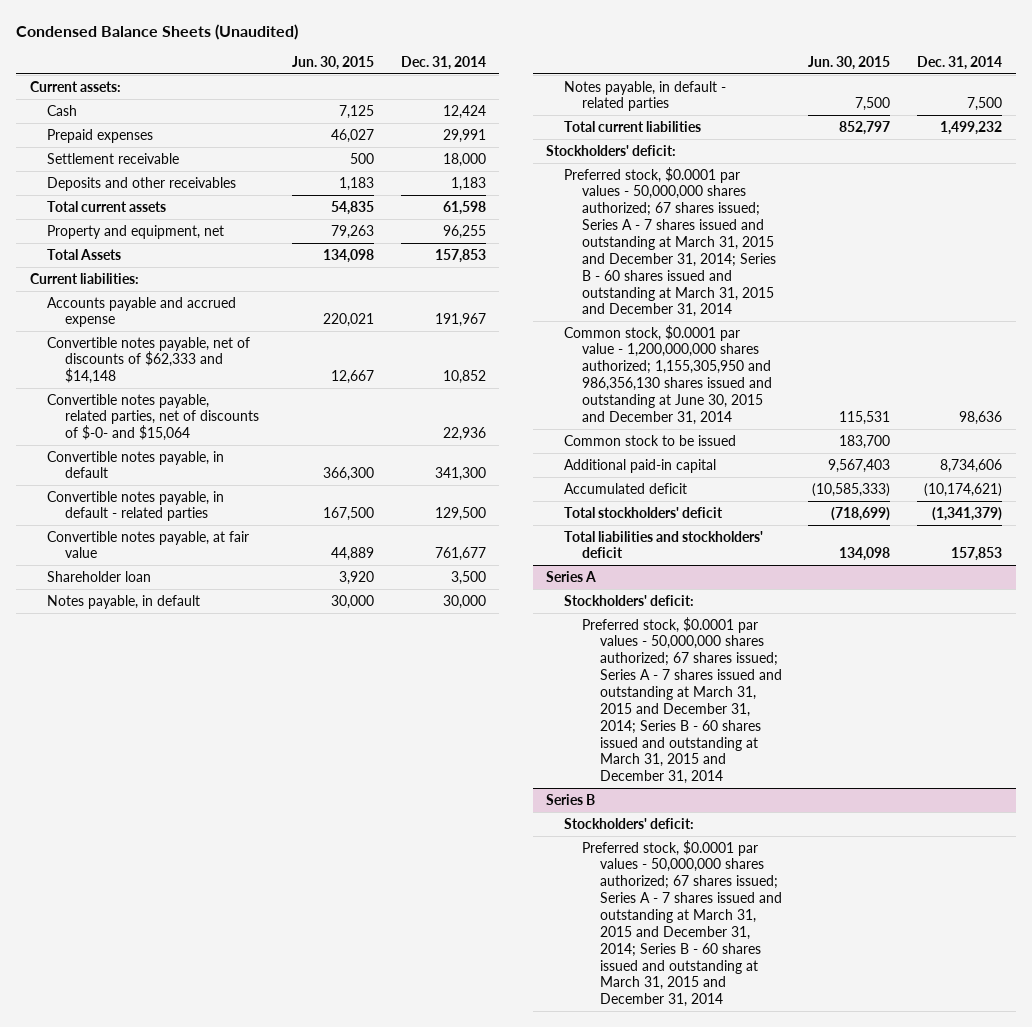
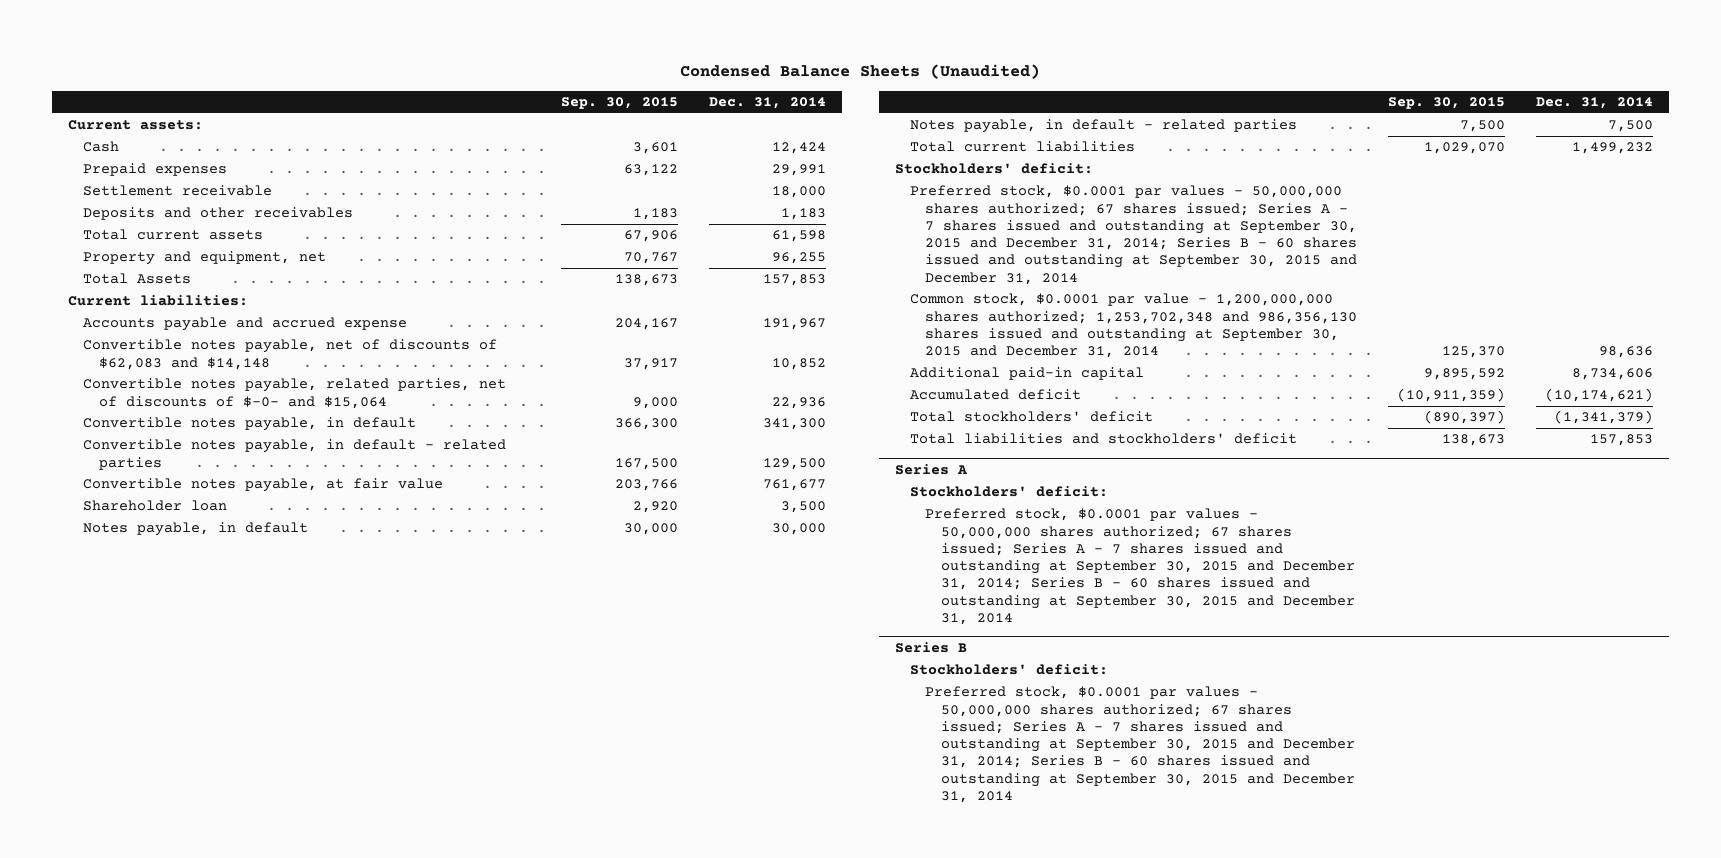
[292,55,375,70] Jun. 30, 2015 -> none
none -> [561,96,679,109] Sep. 30, 2015
[47,336,251,385] Convertible notes payable, net of discounts of $62,333 and $14,148 -> [83,339,498,370] Convertible notes payable, net of discounts of $62,083 and $14,148
[563,434,736,446] Common stock to be issued -> none
[563,166,776,318] Preferred stock, $0.0001 par values - 50,000,000 shares authorized; 67 shares issued; Series A - 7 shares issued and outstanding at March 31, 2015 and December 31, 2014; Series B - 60 shares issued and outstanding at March 31, 2015 and December 31, 2014 -> [909,185,1358,285] Preferred stock, $0.0001 par values - 50,000,000 shares authorized; 67 shares issued; Series A - 7 shares issued and outstanding at September 30, 2015 and December 31, 2014; Series B - 60 shares issued and outstanding at September 30, 2015 and December 31, 2014
[563,324,772,425] Common stock, $0.0001 par value - 1,200,000,000 shares authorized; 1,155,305,950 and 986,356,130 shares issued and outstanding at June 30, 2015 and December 31, 2014 -> [909,293,1358,359] Common stock, $0.0001 par value - 1,200,000,000 shares authorized; 1,253,702,348 and 986,356,130 shares issued and outstanding at September 30, 2015 and December 31, 2014
[581,616,782,785] Preferred stock, $0.0001 par values - 50,000,000 shares authorized; 67 shares issued; Series A - 7 shares issued and outstanding at March 31, 2015 and December 31, 2014; Series B - 60 shares issued and outstanding at March 31, 2015 and December 31, 2014 -> [925,508,1355,625] Preferred stock, $0.0001 par values - 50,000,000 shares authorized; 67 shares issued; Series A - 7 shares issued and outstanding at September 30, 2015 and December 31, 2014; Series B - 60 shares issued and outstanding at September 30, 2015 and December 31, 2014
[581,839,782,1008] Preferred stock, $0.0001 par values - 50,000,000 shares authorized; 67 shares issued; Series A - 7 shares issued and outstanding at March 31, 2015 and December 31, 2014; Series B - 60 shares issued and outstanding at March 31, 2015 and December 31, 2014 -> [925,686,1355,803] Preferred stock, $0.0001 par values - 50,000,000 shares authorized; 67 shares issued; Series A - 7 shares issued and outstanding at September 30, 2015 and December 31, 2014; Series B - 60 shares issued and outstanding at September 30, 2015 and December 31, 2014

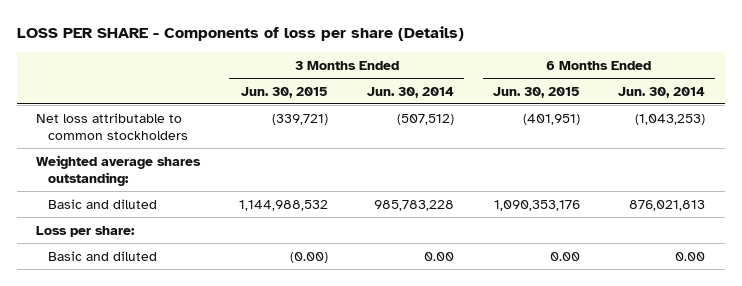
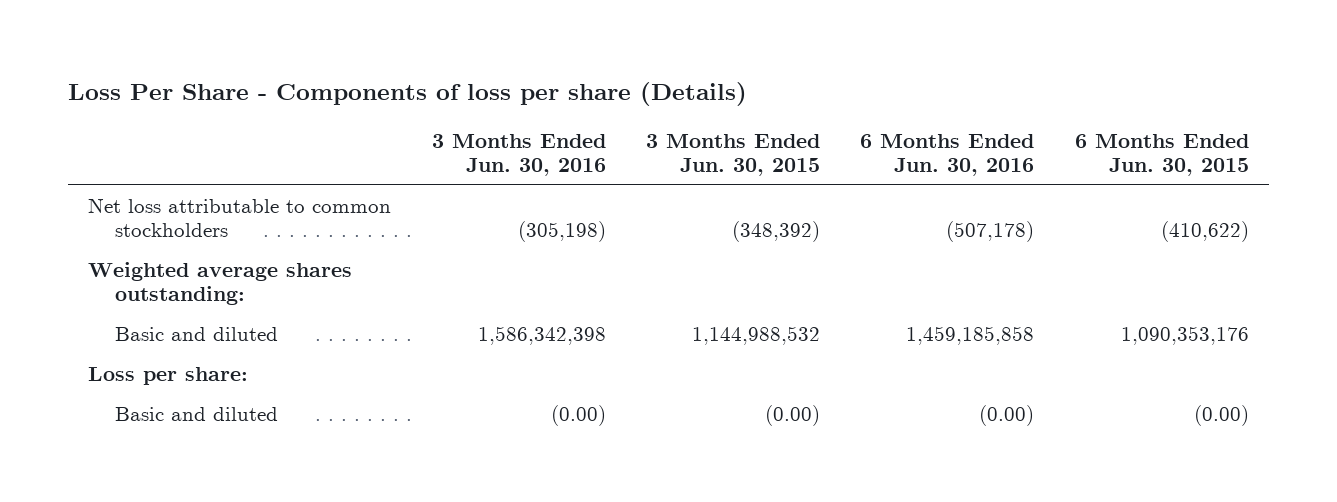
[17,26,465,42] LOSS PER SHARE - Components of loss per share (Details) -> [68,82,748,107] Loss Per Share - Components of loss per share (Details)
[366,86,454,98] Jun. 30, 2014 -> none
[618,86,706,98] Jun. 30, 2014 -> none
none -> [431,133,606,176] 3 Months Ended Jun. 30, 2016
none -> [860,133,1035,176] 6 Months Ended Jun. 30, 2016
[272,113,329,125] (339,721) -> [732,221,821,243] (348,392)
[522,113,580,125] (401,951) -> [1160,221,1249,243] (410,622)
[549,251,580,261] 0.00 -> [1193,405,1249,427] (0.00)

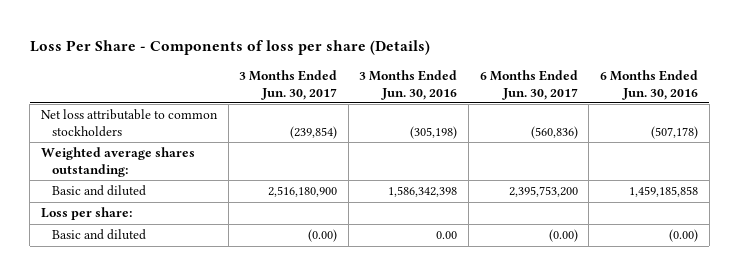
[646,133,821,176] 3 Months Ended Jun. 30, 2015 -> none
[1074,133,1249,176] 6 Months Ended Jun. 30, 2015 -> none
none -> [239,69,338,100] 3 Months Ended Jun. 30, 2017
none -> [479,69,578,100] 6 Months Ended Jun. 30, 2017
[550,405,606,427] (0.00) -> [436,231,458,240] 0.00

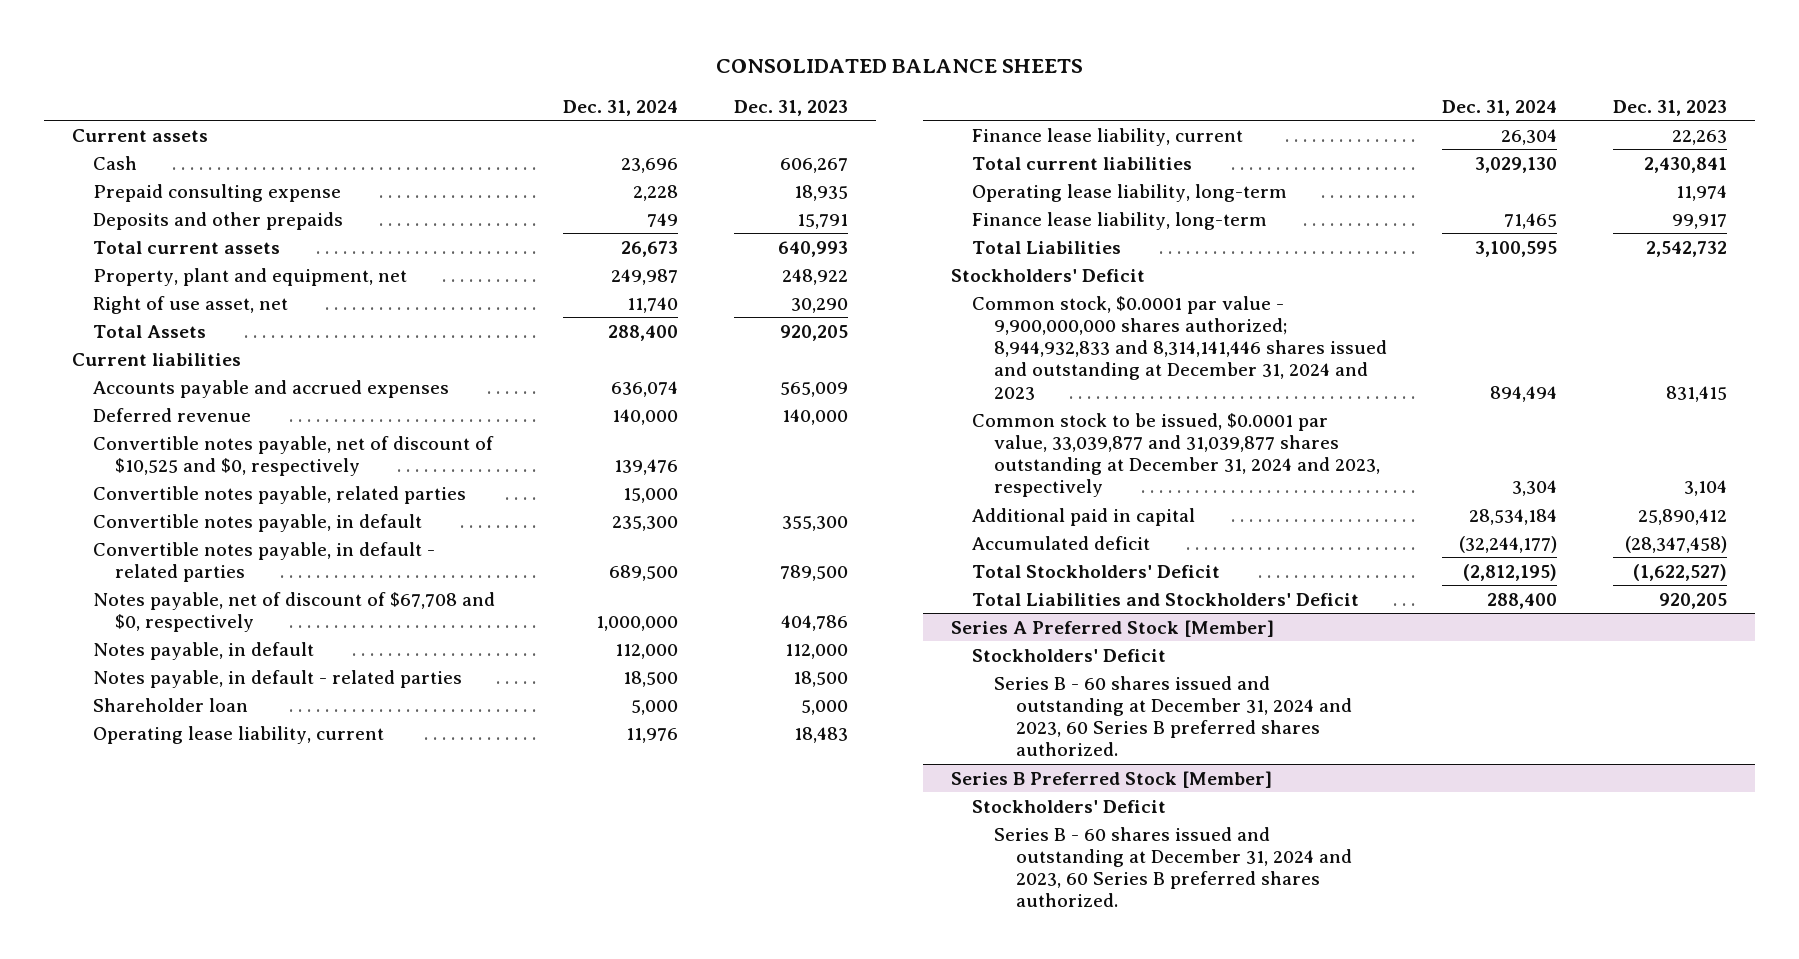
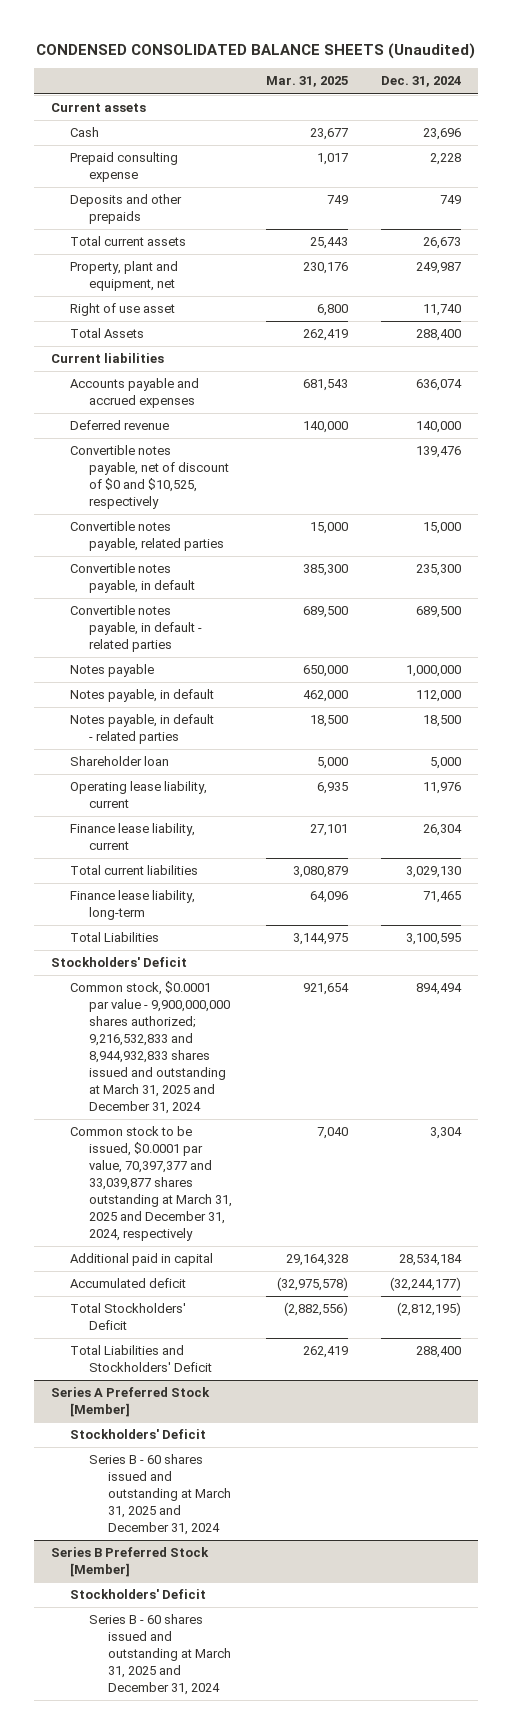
[716,59,1084,74] CONSOLIDATED BALANCE SHEETS -> [36,42,476,59] CONDENSED CONSOLIDATED BALANCE SHEETS (Unaudited)
[733,99,848,116] Dec. 31, 2023 -> none
none -> [265,76,348,88] Mar. 31, 2025
[93,295,289,314] Right of use asset, net -> [70,303,176,317] Right of use asset
[93,435,495,476] Convertible notes payable, net of discount of $10,525 and $0, respectively -> [70,445,230,510] Convertible notes payable, net of discount of $0 and $10,525, respectively
[93,591,496,632] Notes payable, net of discount of $67,708 and $0, respectively -> [70,664,155,678] Notes payable
[972,183,1288,202] Operating lease liability, long-term -> none
[972,295,1387,400] Common stock, $0.0001 par value - 9,900,000,000 shares authorized; 8,944,932,833 and 8,314,141,446 shares issued and outstanding at December 31, 2024 and 2023 -> [70,981,231,1114] Common stock, $0.0001 par value - 9,900,000,000 shares authorized; 9,216,532,833 and 8,944,932,833 shares issued and outstanding at March 31, 2025 and December 31, 2024
[972,412,1380,498] Common stock to be issued, $0.0001 par value, 33,039,877 and 31,039,877 shares outstanding at December 31, 2024 and 2023, respectively -> [70,1126,233,1241] Common stock to be issued, $0.0001 par value, 70,397,377 and 33,039,877 shares outstanding at March 31, 2025 and December 31, 2024, respectively
[993,675,1352,757] Series B - 60 shares issued and outstanding at December 31, 2024 and 2023, 60 Series B preferred shares authorized. -> [89,1454,232,1536] Series B - 60 shares issued and outstanding at March 31, 2025 and December 31, 2024
[993,826,1352,908] Series B - 60 shares issued and outstanding at December 31, 2024 and 2023, 60 Series B preferred shares authorized. -> [89,1614,232,1696] Series B - 60 shares issued and outstanding at March 31, 2025 and December 31, 2024

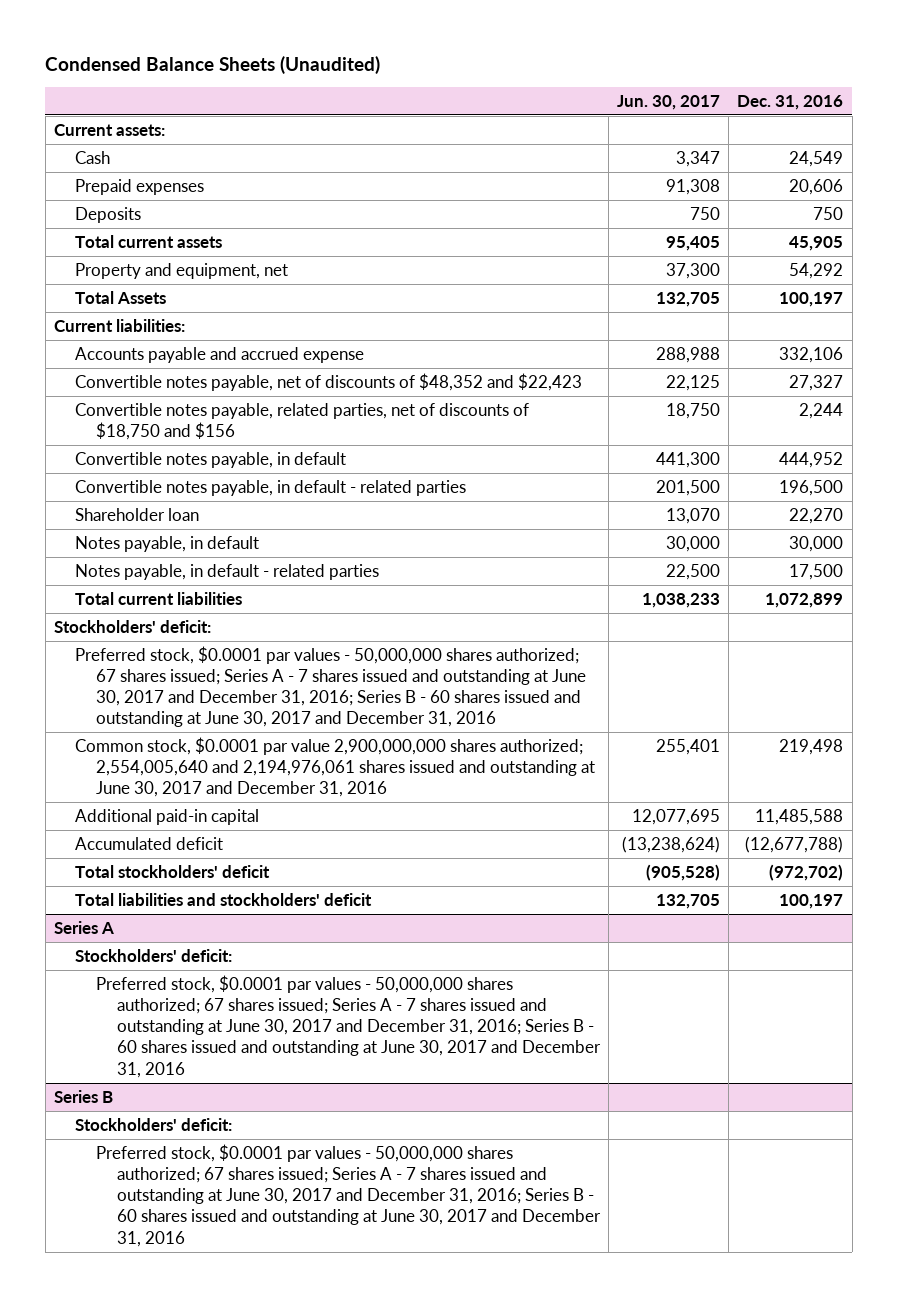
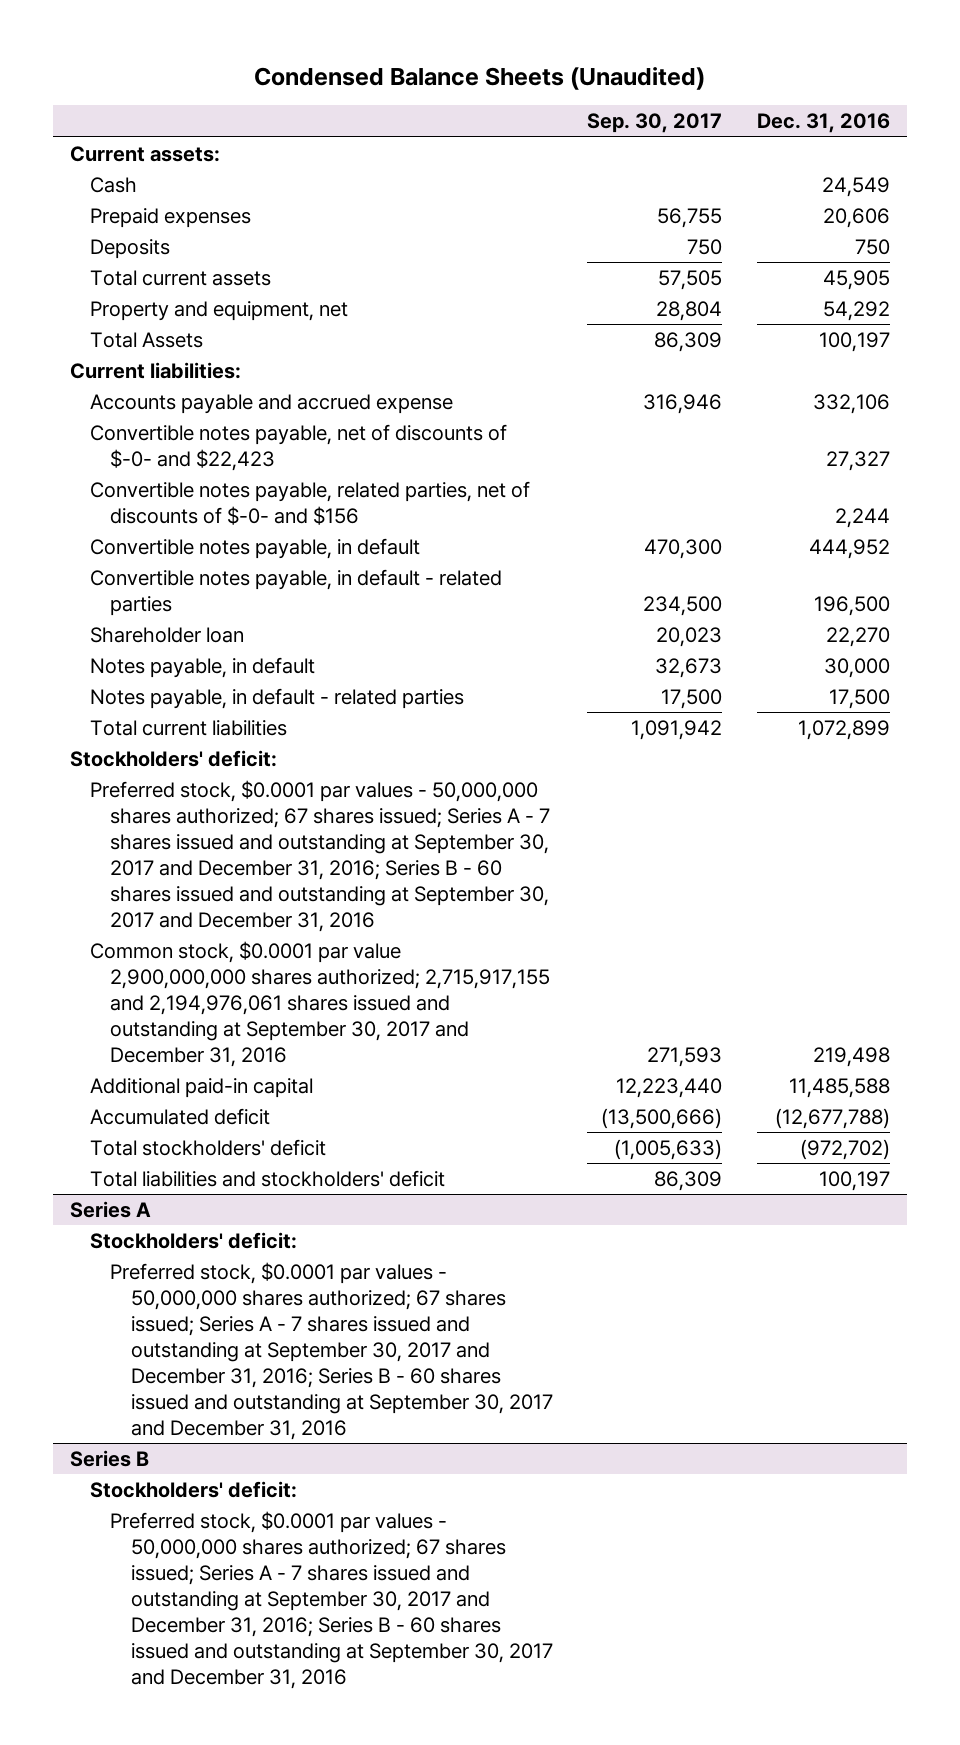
[616,94,720,110] Jun. 30, 2017 -> none
none -> [587,113,723,134] Sep. 30, 2017
[74,372,582,391] Convertible notes payable, net of discounts of $48,352 and $22,423 -> [90,424,508,471] Convertible notes payable, net of discounts of $-0- and $22,423
[74,402,529,440] Convertible notes payable, related parties, net of discounts of $18,750 and $156 -> [90,481,531,525] Convertible notes payable, related parties, net of discounts of $-0- and $156
[74,645,586,728] Preferred stock, $0.0001 par values - 50,000,000 shares authorized; 67 shares issued; Series A - 7 shares issued and outstanding at June 30, 2017 and December 31, 2016; Series B - 60 shares issued and outstanding at June 30, 2017 and December 31, 2016 -> [90,780,551,932] Preferred stock, $0.0001 par values - 50,000,000 shares authorized; 67 shares issued; Series A - 7 shares issued and outstanding at September 30, 2017 and December 31, 2016; Series B - 60 shares issued and outstanding at September 30, 2017 and December 31, 2016
[74,736,595,798] Common stock, $0.0001 par value 2,900,000,000 shares authorized; 2,554,005,640 and 2,194,976,061 shares issued and outstanding at June 30, 2017 and December 31, 2016 -> [90,941,551,1067] Common stock, $0.0001 par value 2,900,000,000 shares authorized; 2,715,917,155 and 2,194,976,061 shares issued and outstanding at September 30, 2017 and December 31, 2016
[95,974,601,1078] Preferred stock, $0.0001 par values - 50,000,000 shares authorized; 67 shares issued; Series A - 7 shares issued and outstanding at June 30, 2017 and December 31, 2016; Series B - 60 shares issued and outstanding at June 30, 2017 and December 31, 2016 -> [110,1262,553,1440] Preferred stock, $0.0001 par values - 50,000,000 shares authorized; 67 shares issued; Series A - 7 shares issued and outstanding at September 30, 2017 and December 31, 2016; Series B - 60 shares issued and outstanding at September 30, 2017 and December 31, 2016
[95,1143,601,1247] Preferred stock, $0.0001 par values - 50,000,000 shares authorized; 67 shares issued; Series A - 7 shares issued and outstanding at June 30, 2017 and December 31, 2016; Series B - 60 shares issued and outstanding at June 30, 2017 and December 31, 2016 -> [110,1511,553,1689] Preferred stock, $0.0001 par values - 50,000,000 shares authorized; 67 shares issued; Series A - 7 shares issued and outstanding at September 30, 2017 and December 31, 2016; Series B - 60 shares issued and outstanding at September 30, 2017 and December 31, 2016

